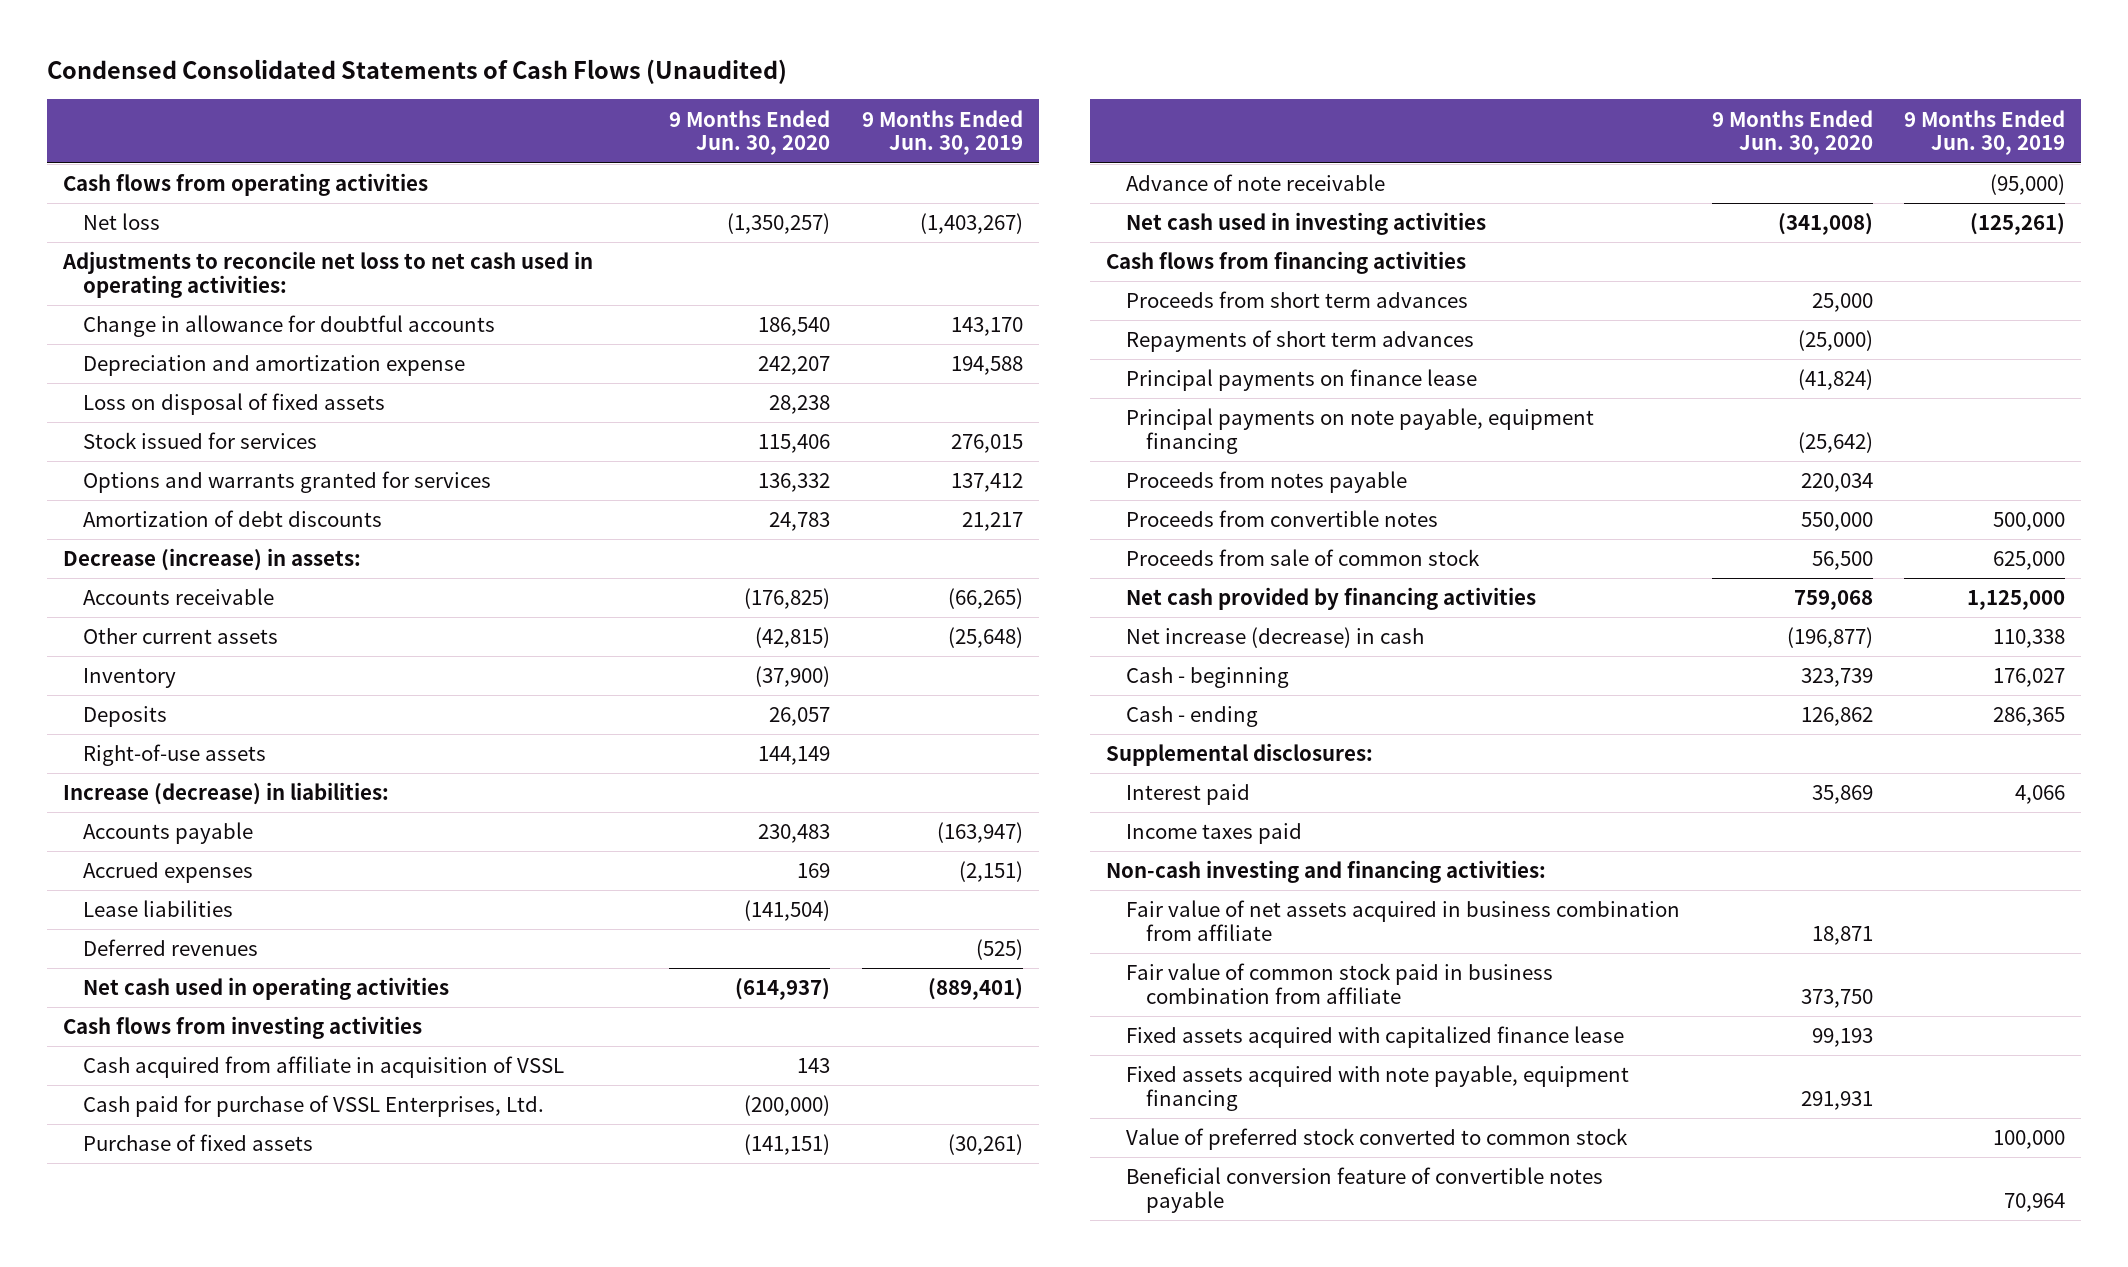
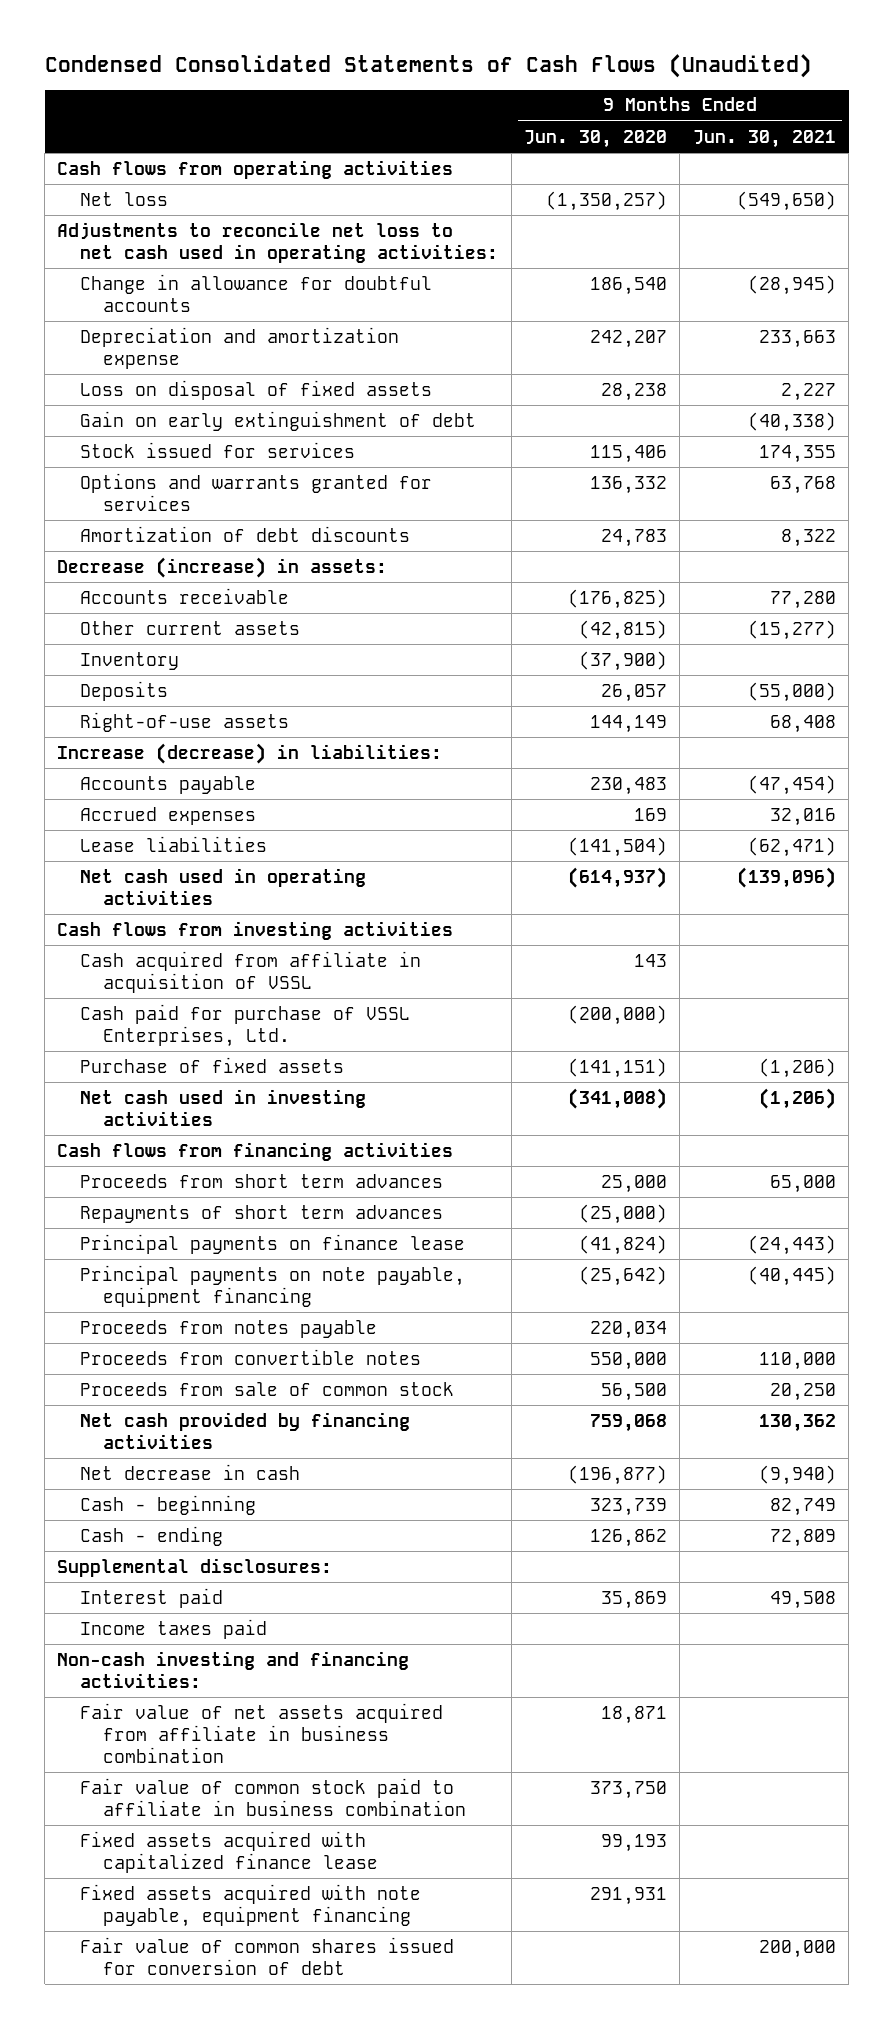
[861,109,1023,156] 9 Months Ended Jun. 30, 2019 -> none
none -> [692,129,836,148] Jun. 30, 2021
none -> [80,410,477,431] Gain on early extinguishment of debt
[82,939,258,957] Deferred revenues -> none
[1125,174,1385,192] Advance of note receivable -> none
[1125,627,1424,649] Net increase (decrease) in cash -> [80,1463,301,1480] Net decrease in cash
[1125,900,1680,941] Fair value of net assets acquired in business combination from affiliate -> [80,1702,444,1764] Fair value of net assets acquired from affiliate in business combination
[1125,963,1553,1004] Fair value of common stock paid in business combination from affiliate -> [80,1777,467,1816] Fair value of common stock paid to affiliate in business combination
[1125,1128,1628,1151] Value of preferred stock converted to common stock -> none
[1125,1167,1603,1213] Beneficial conversion feature of convertible notes payable -> none
none -> [80,1936,455,1975] Fair value of common shares issued for conversion of debt

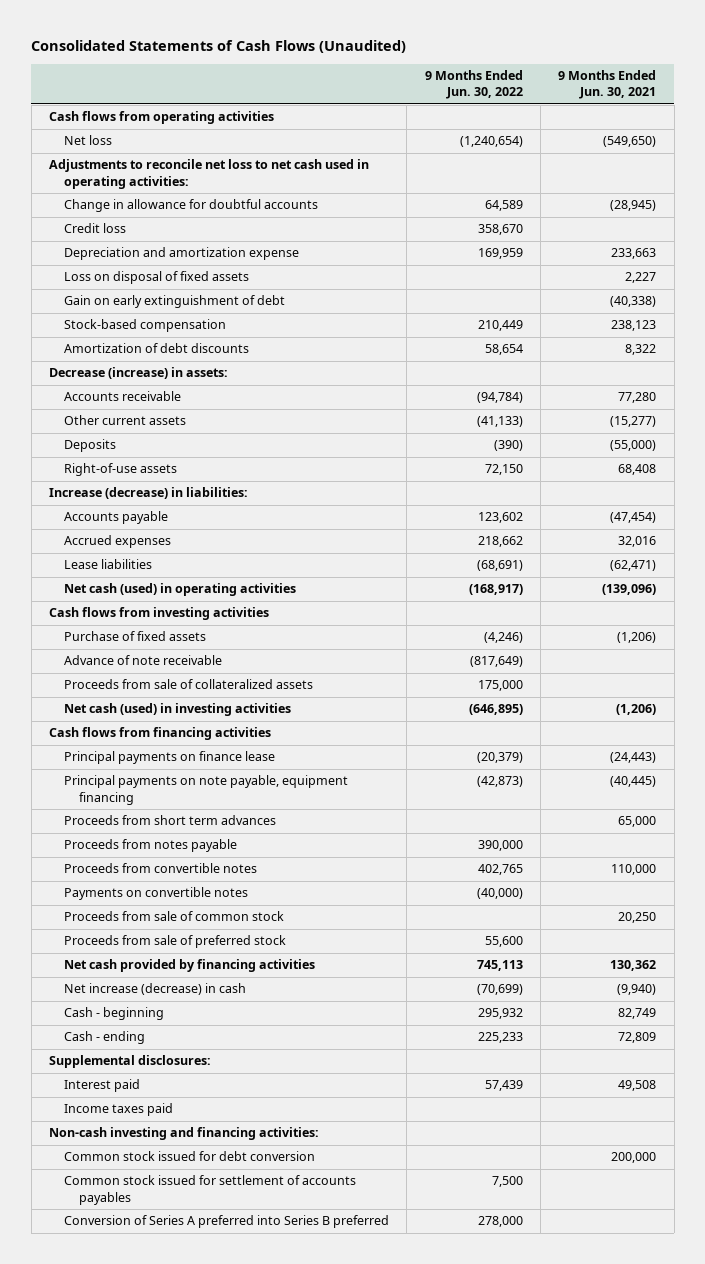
[44,53,812,78] Condensed Consolidated Statements of Cash Flows (Unaudited) -> [31,39,407,53] Consolidated Statements of Cash Flows (Unaudited)
[523,129,667,148] Jun. 30, 2020 -> none
none -> [424,70,523,100] 9 Months Ended Jun. 30, 2022
none -> [64,223,127,234] Credit loss
[80,441,356,458] Stock issued for services -> none
[80,472,433,511] Options and warrants granted for services -> none
none -> [64,319,227,333] Stock-based compensation
[80,651,180,670] Inventory -> none
[80,867,367,905] Net cash used in operating activities -> [64,583,297,597] Net cash (used) in operating activities
[80,950,422,993] Cash acquired from affiliate in acquisition of VSSL -> none
[80,1003,411,1047] Cash paid for purchase of VSSL Enterprises, Ltd. -> none
none -> [64,655,223,666] Advance of note receivable
none -> [64,679,314,690] Proceeds from sale of collateralized assets
[80,1088,367,1126] Net cash used in investing activities -> [64,703,292,717] Net cash (used) in investing activities
[80,1204,444,1223] Repayments of short term advances -> none
[80,1173,444,1188] Proceeds from short term advances -> [64,815,277,826] Proceeds from short term advances
none -> [64,887,249,901] Payments on convertible notes
none -> [64,935,287,949] Proceeds from sale of preferred stock
[80,1463,301,1480] Net decrease in cash -> [64,983,247,996] Net increase (decrease) in cash
[80,1702,444,1764] Fair value of net assets acquired from affiliate in business combination -> none
[80,1777,467,1816] Fair value of common stock paid to affiliate in business combination -> none
[80,1830,379,1873] Fixed assets acquired with capitalized finance lease -> none
[80,1883,422,1927] Fixed assets acquired with note payable, equipment financing -> none
[80,1936,455,1975] Fair value of common shares issued for conversion of debt -> [64,1151,316,1162] Common stock issued for debt conversion
none -> [64,1175,357,1205] Common stock issued for settlement of accounts payables
none -> [64,1215,390,1229] Conversion of Series A preferred into Series B preferred

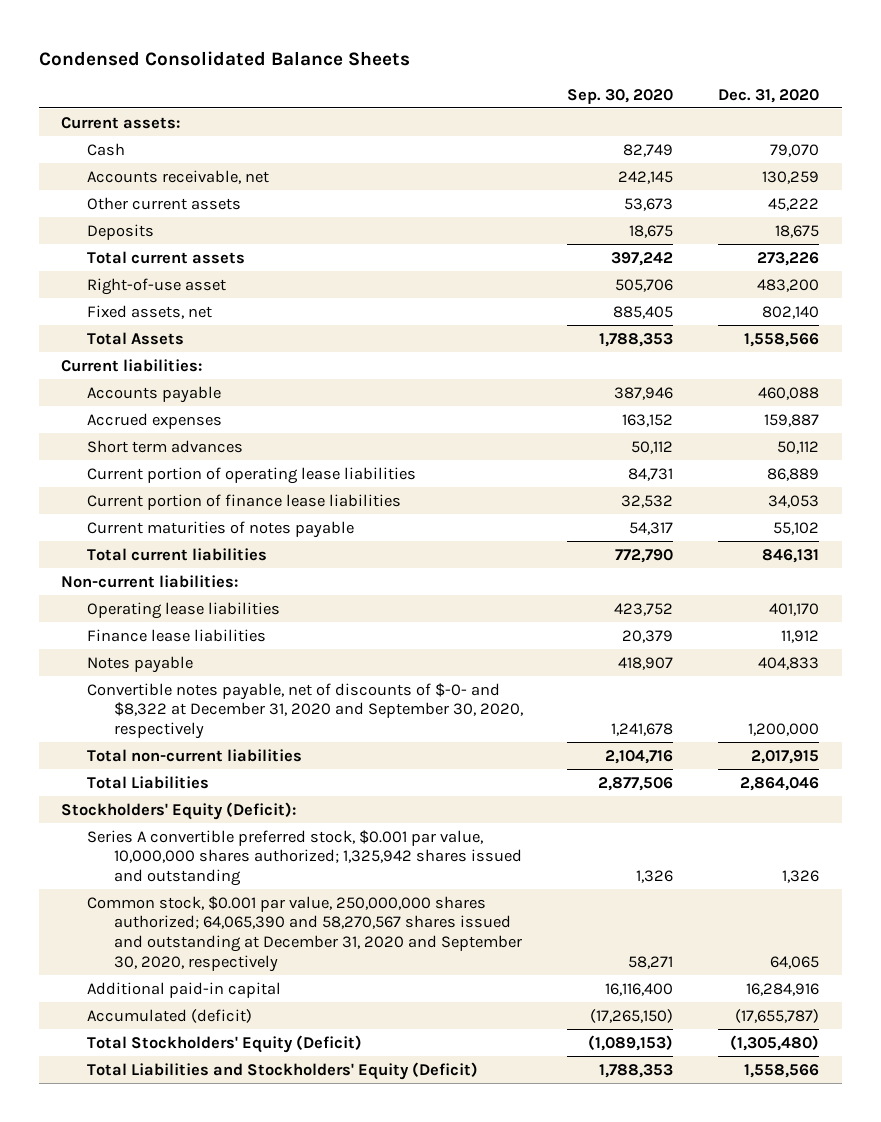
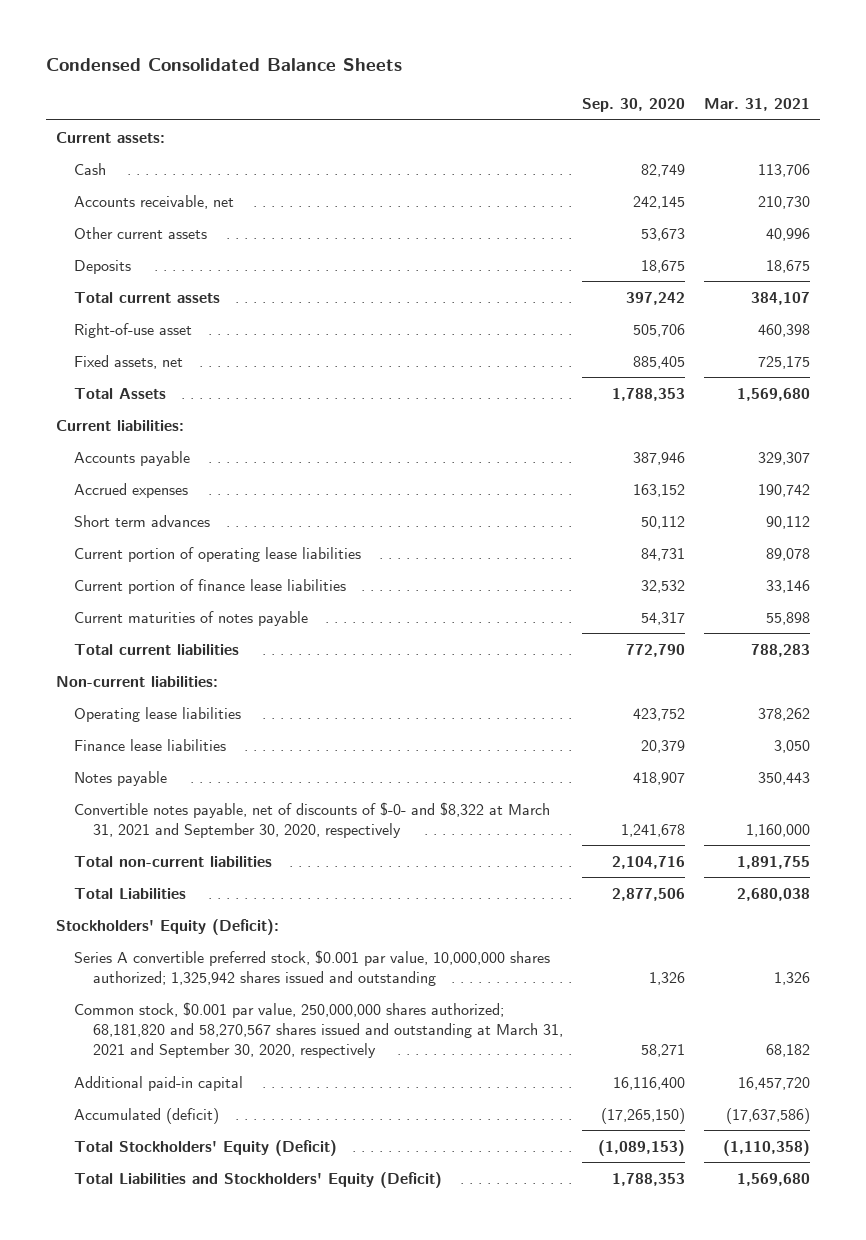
[718,88,820,103] Dec. 31, 2020 -> none
none -> [703,98,810,112] Mar. 31, 2021
[87,682,523,740] Convertible notes payable, net of discounts of $-0- and $8,322 at December 31, 2020 and September 30, 2020, respectively -> [74,801,551,838] Convertible notes payable, net of discounts of $-0- and $8,322 at March 31, 2021 and September 30, 2020, respectively
[87,895,522,973] Common stock, $0.001 par value, 250,000,000 shares authorized; 64,065,390 and 58,270,567 shares issued and outstanding at December 31, 2020 and September 30, 2020, respectively -> [74,1001,563,1059] Common stock, $0.001 par value, 250,000,000 shares authorized; 68,181,820 and 58,270,567 shares issued and outstanding at March 31, 2021 and September 30, 2020, respectively

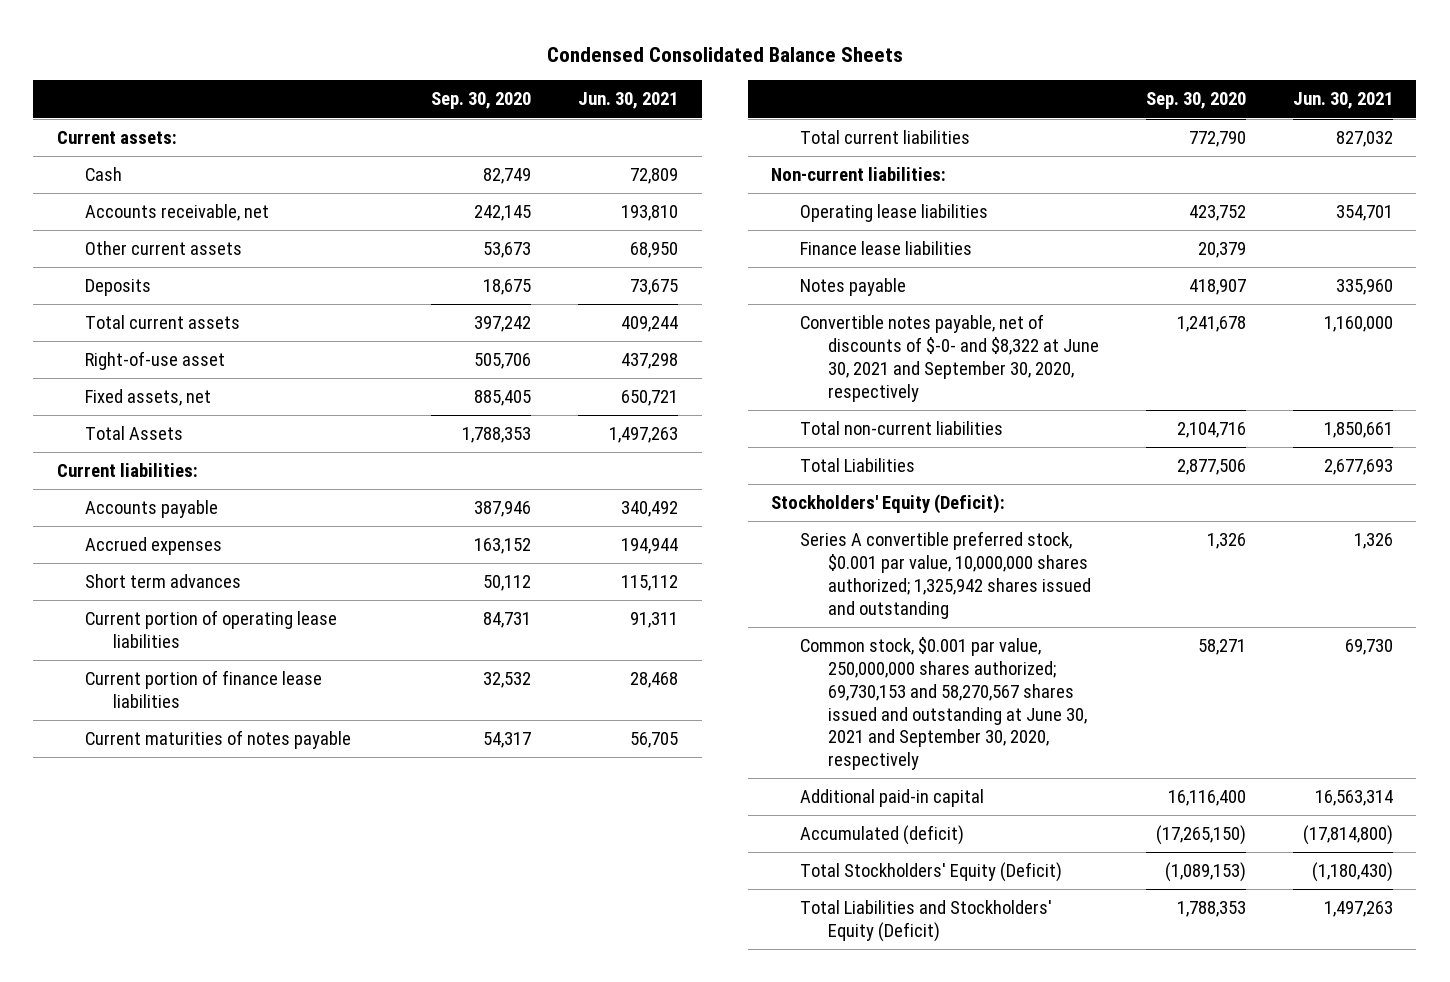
[703,98,810,112] Mar. 31, 2021 -> none
none -> [578,92,679,110] Jun. 30, 2021
[74,801,551,838] Convertible notes payable, net of discounts of $-0- and $8,322 at March 31, 2021 and September 30, 2020, respectively -> [799,314,1099,402] Convertible notes payable, net of discounts of $-0- and $8,322 at June 30, 2021 and September 30, 2020, respectively
[74,1001,563,1059] Common stock, $0.001 par value, 250,000,000 shares authorized; 68,181,820 and 58,270,567 shares issued and outstanding at March 31, 2021 and September 30, 2020, respectively -> [799,637,1087,771] Common stock, $0.001 par value, 250,000,000 shares authorized; 69,730,153 and 58,270,567 shares issued and outstanding at June 30, 2021 and September 30, 2020, respectively

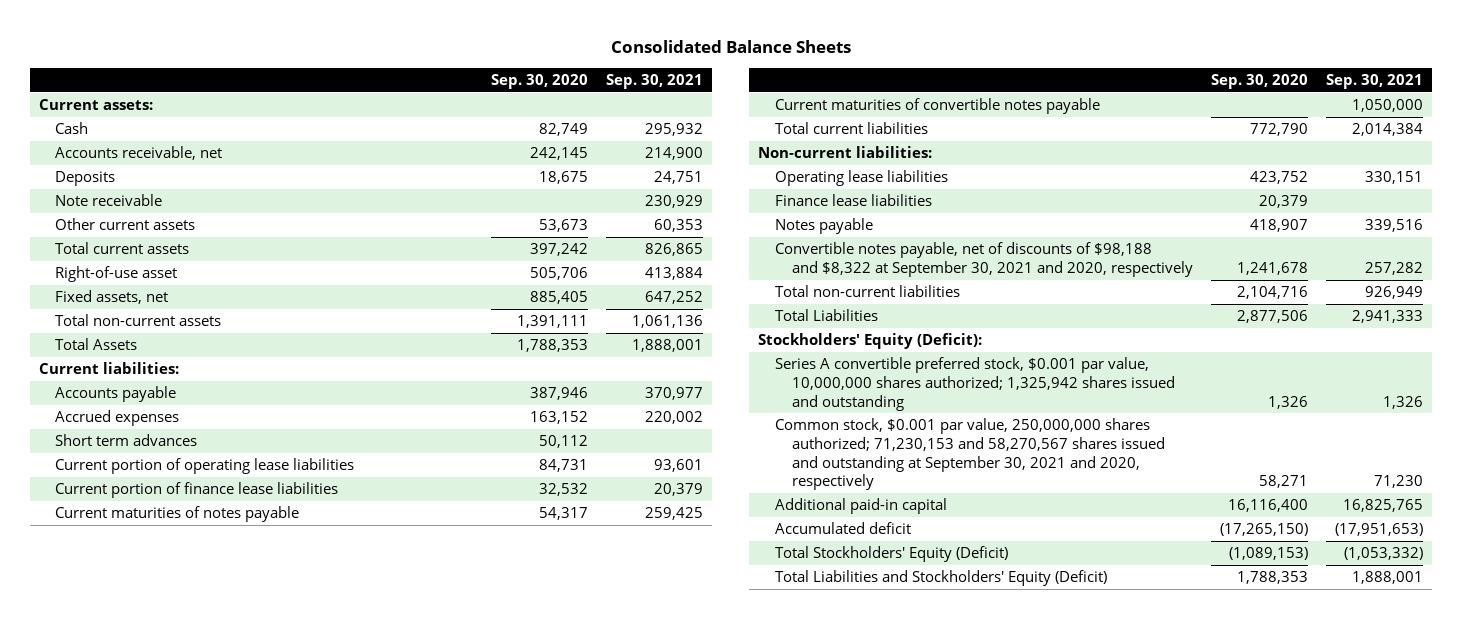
[546,46,903,62] Condensed Consolidated Balance Sheets -> [610,39,851,53] Consolidated Balance Sheets
[578,92,679,110] Jun. 30, 2021 -> none
none -> [606,73,704,89] Sep. 30, 2021
none -> [55,194,163,207] Note receivable
[85,241,243,256] Other current assets -> [55,218,196,231] Other current assets
none -> [55,314,222,327] Total non-current assets
none -> [775,98,1101,115] Current maturities of convertible notes payable
[799,314,1099,402] Convertible notes payable, net of discounts of $-0- and $8,322 at June 30, 2021 and September 30, 2020, respectively -> [775,242,1193,277] Convertible notes payable, net of discounts of $98,188 and $8,322 at September 30, 2021 and 2020, respectively
[799,637,1087,771] Common stock, $0.001 par value, 250,000,000 shares authorized; 69,730,153 and 58,270,567 shares issued and outstanding at June 30, 2021 and September 30, 2020, respectively -> [775,418,1165,491] Common stock, $0.001 par value, 250,000,000 shares authorized; 71,230,153 and 58,270,567 shares issued and outstanding at September 30, 2021 and 2020, respectively
[799,825,964,846] Accumulated (deficit) -> [775,522,912,535] Accumulated deficit

